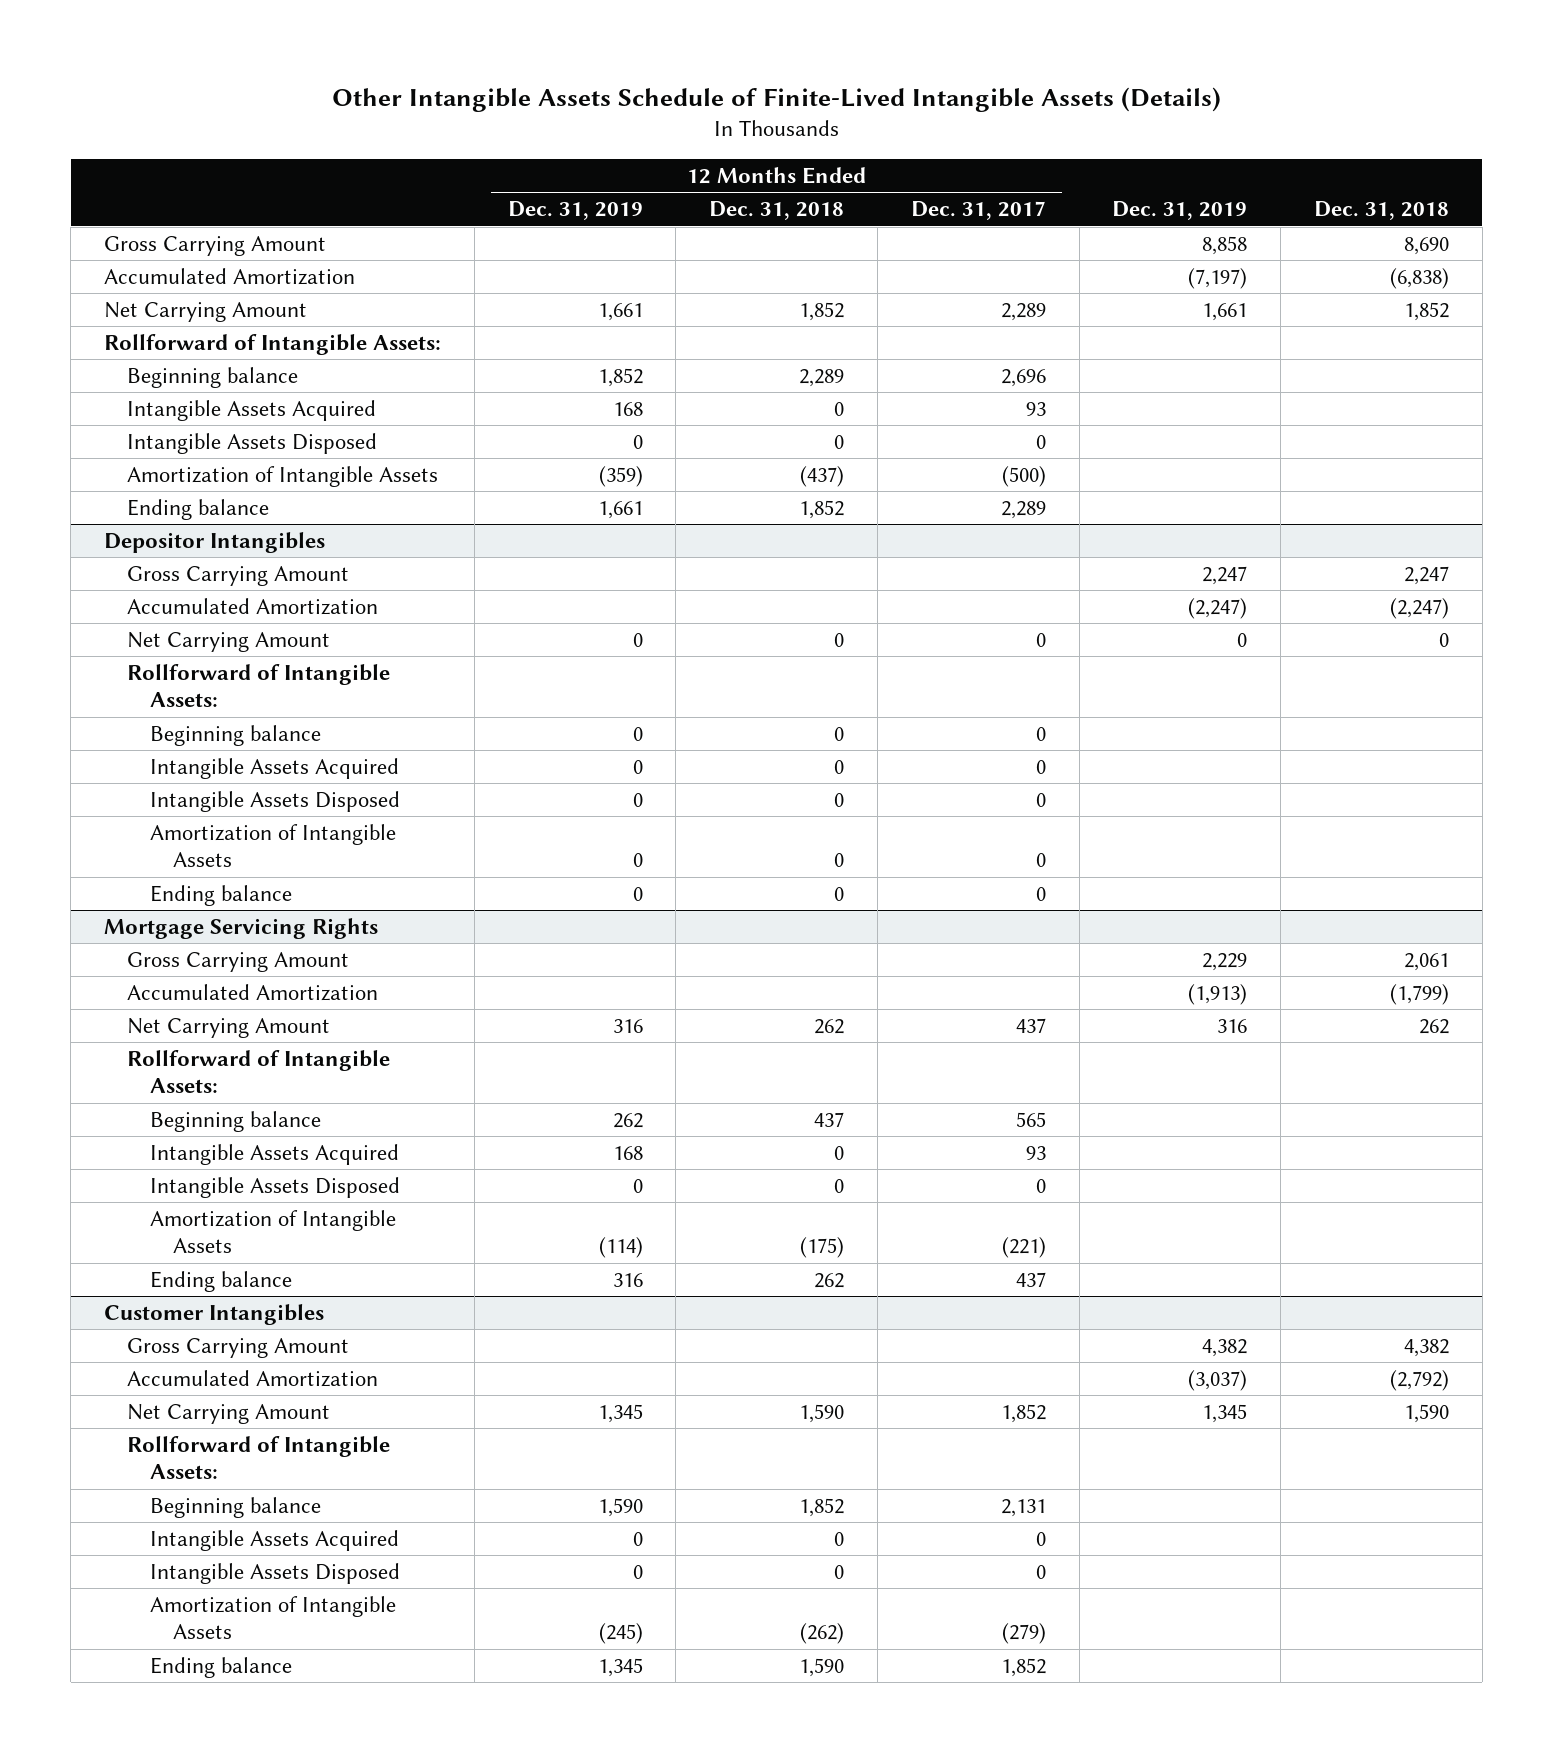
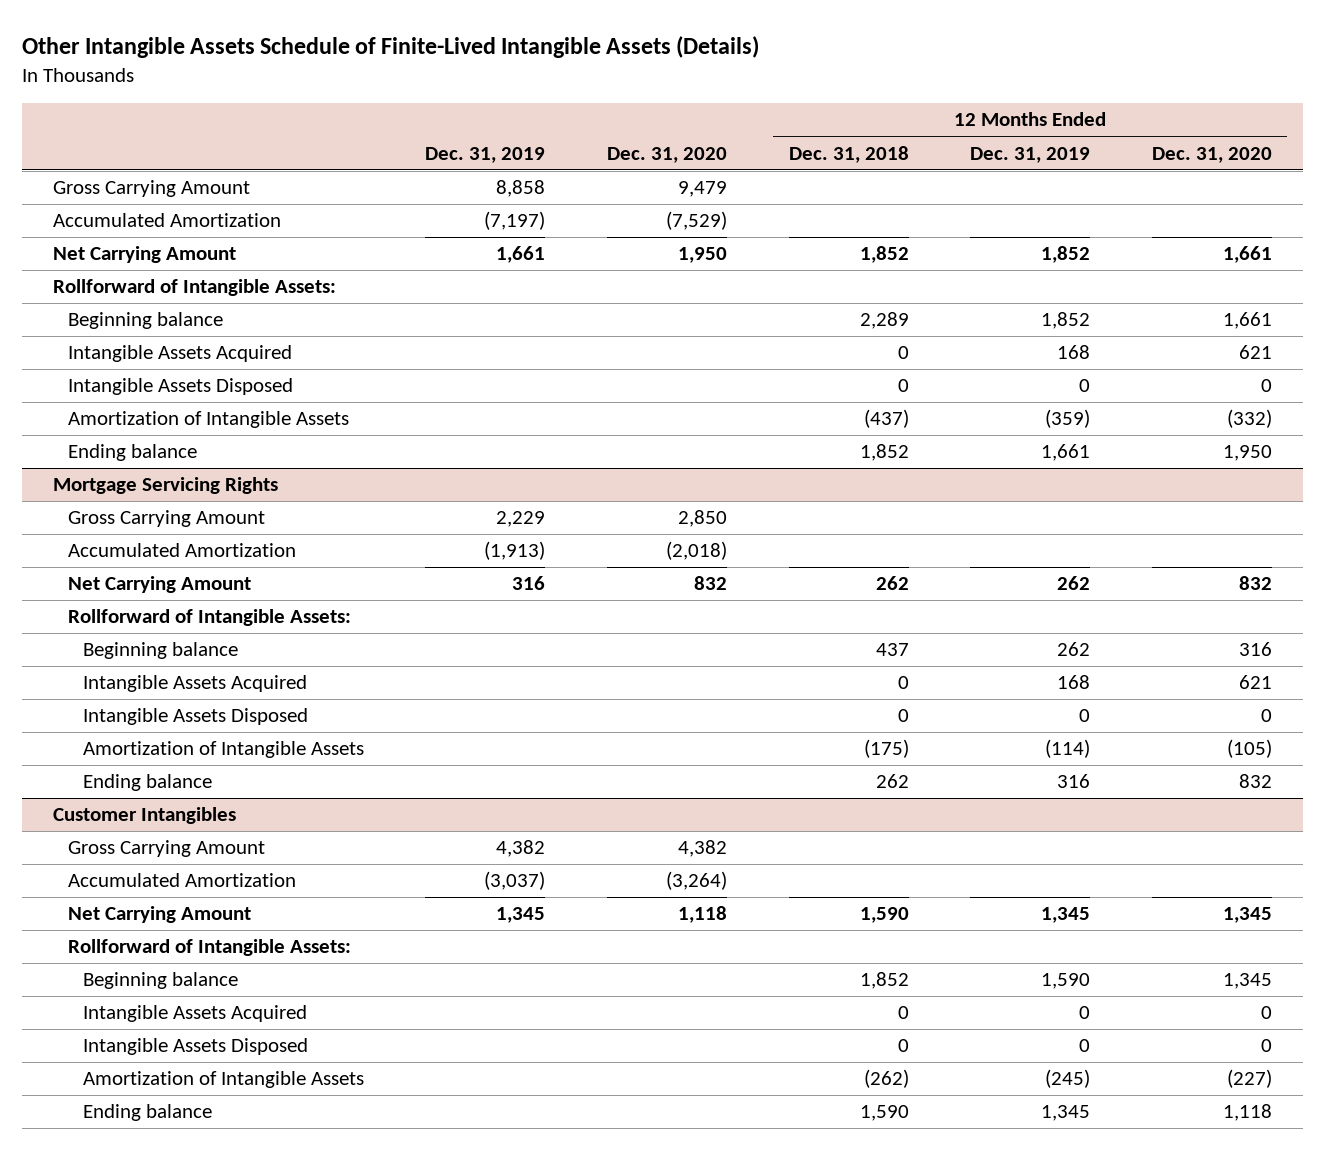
[910,201,1046,221] Dec. 31, 2017 -> none
[1313,201,1449,221] Dec. 31, 2018 -> none
none -> [607,146,728,163] Dec. 31, 2020
none -> [1152,146,1273,163] Dec. 31, 2020
[597,303,643,322] 1,661 -> [1041,246,1091,264] 1,852
[104,532,326,554] Depositor Intangibles -> none
[127,566,350,587] Gross Carrying Amount -> none
[127,598,379,616] Accumulated Amortization -> none
[127,632,331,653] Net Carrying Amount -> none
[127,664,391,708] Rollforward of Intangible Assets: -> none
[150,725,322,747] Beginning balance -> none
[150,758,400,780] Intangible Assets Acquired -> none
[150,791,401,813] Intangible Assets Disposed -> none
[150,824,397,868] Amortization of Intangible Assets -> none
[150,885,293,907] Ending balance -> none
[612,1019,643,1034] 316 -> [1057,576,1091,591] 262

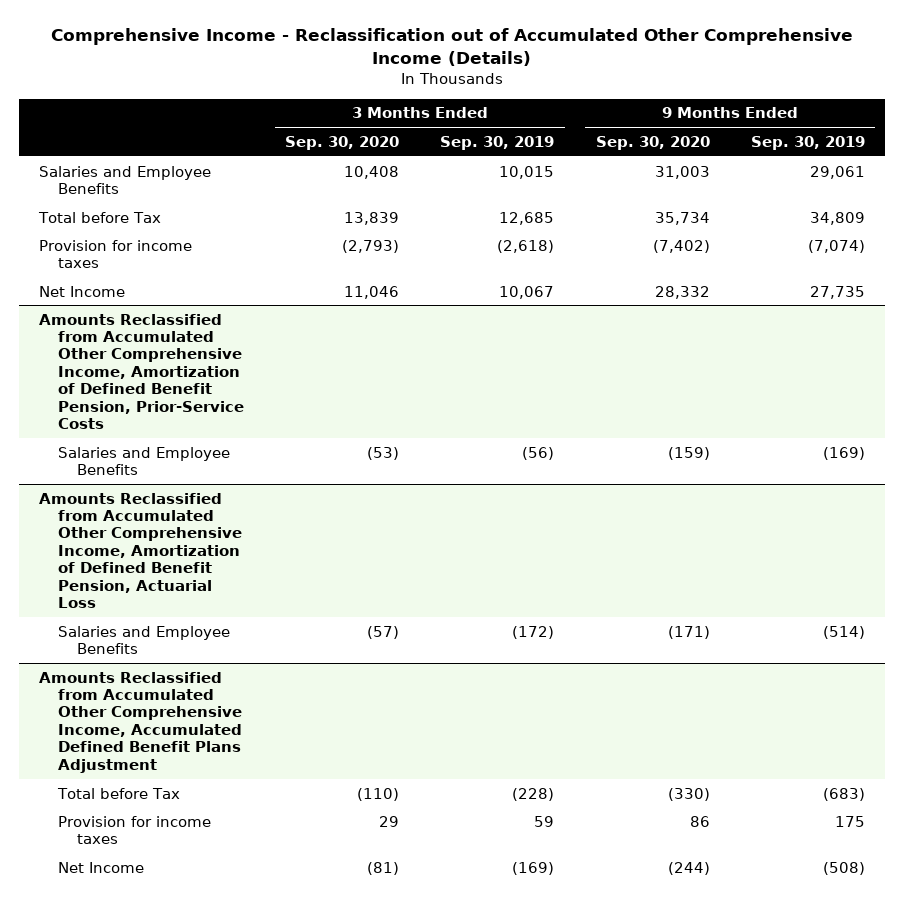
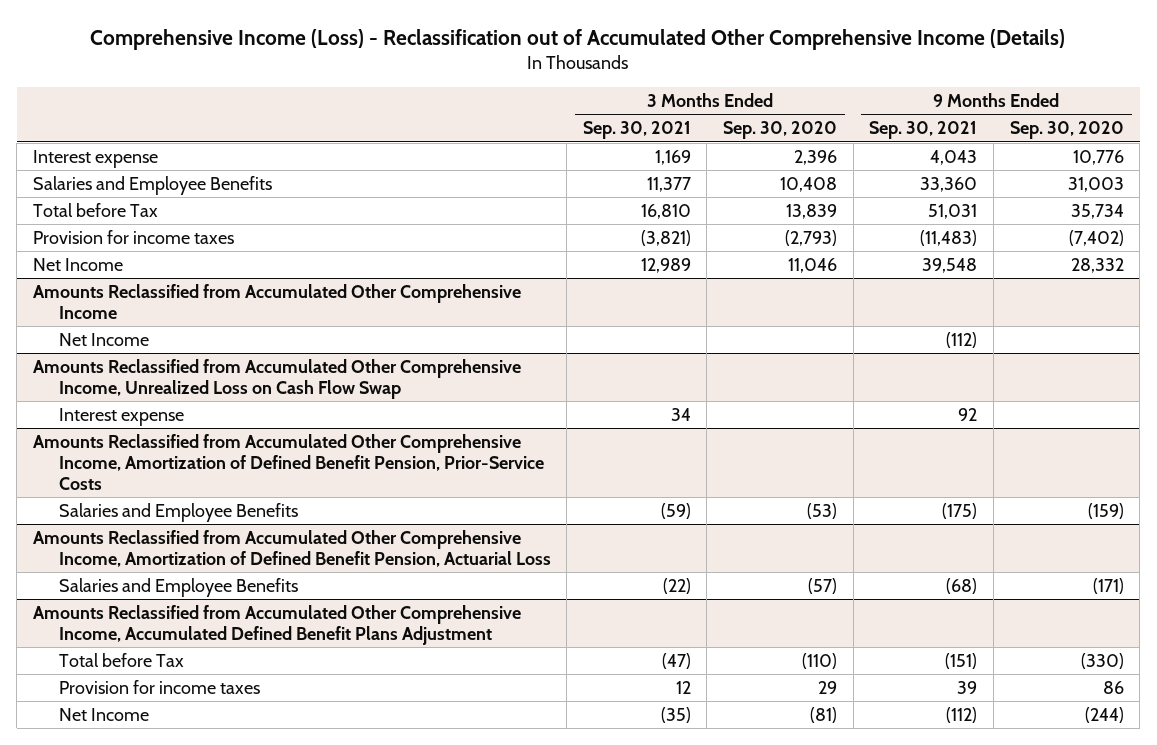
[50,28,853,67] Comprehensive Income - Reclassification out of Accumulated Other Comprehensive Income (Details) -> [90,28,1066,50] Comprehensive Income (Loss) - Reclassification out of Accumulated Other Comprehensive Income (Details)
[440,135,555,150] Sep. 30, 2019 -> none
[750,135,865,150] Sep. 30, 2019 -> none
none -> [582,121,691,140] Sep. 30, 2021
none -> [869,121,978,140] Sep. 30, 2021
none -> [33,149,159,168] Interest expense
none -> [33,283,522,319] Amounts Reclassified from Accumulated Other Comprehensive Income
none -> [58,332,149,346] Net Income
none -> [33,358,522,399] Amounts Reclassified from Accumulated Other Comprehensive Income, Unrealized Loss on Cash Flow Swap
none -> [58,407,184,426] Interest expense

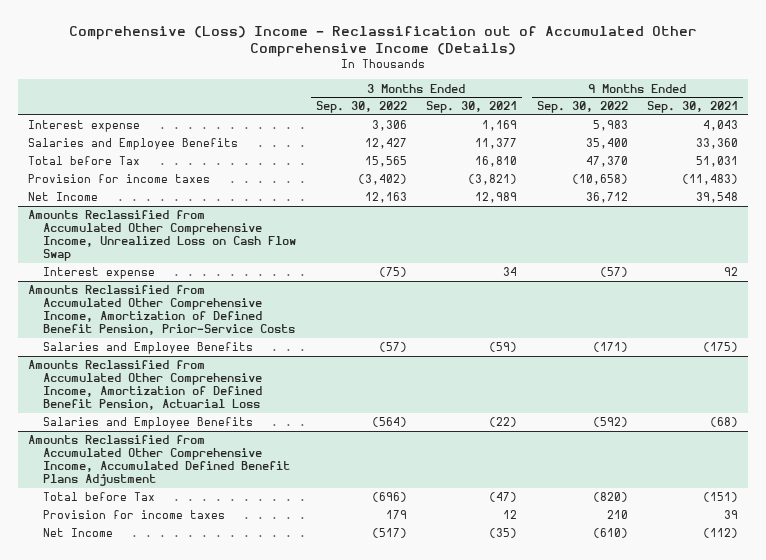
[90,28,1066,50] Comprehensive Income (Loss) - Reclassification out of Accumulated Other Comprehensive Income (Details) -> [68,25,697,58] Comprehensive (Loss) Income - Reclassification out of Accumulated Other Comprehensive Income (Details)
[723,121,838,140] Sep. 30, 2020 -> none
[1009,121,1124,140] Sep. 30, 2020 -> none
none -> [315,101,407,114] Sep. 30, 2022
none -> [536,101,628,114] Sep. 30, 2022
[33,283,522,319] Amounts Reclassified from Accumulated Other Comprehensive Income -> none
[58,332,149,346] Net Income -> none

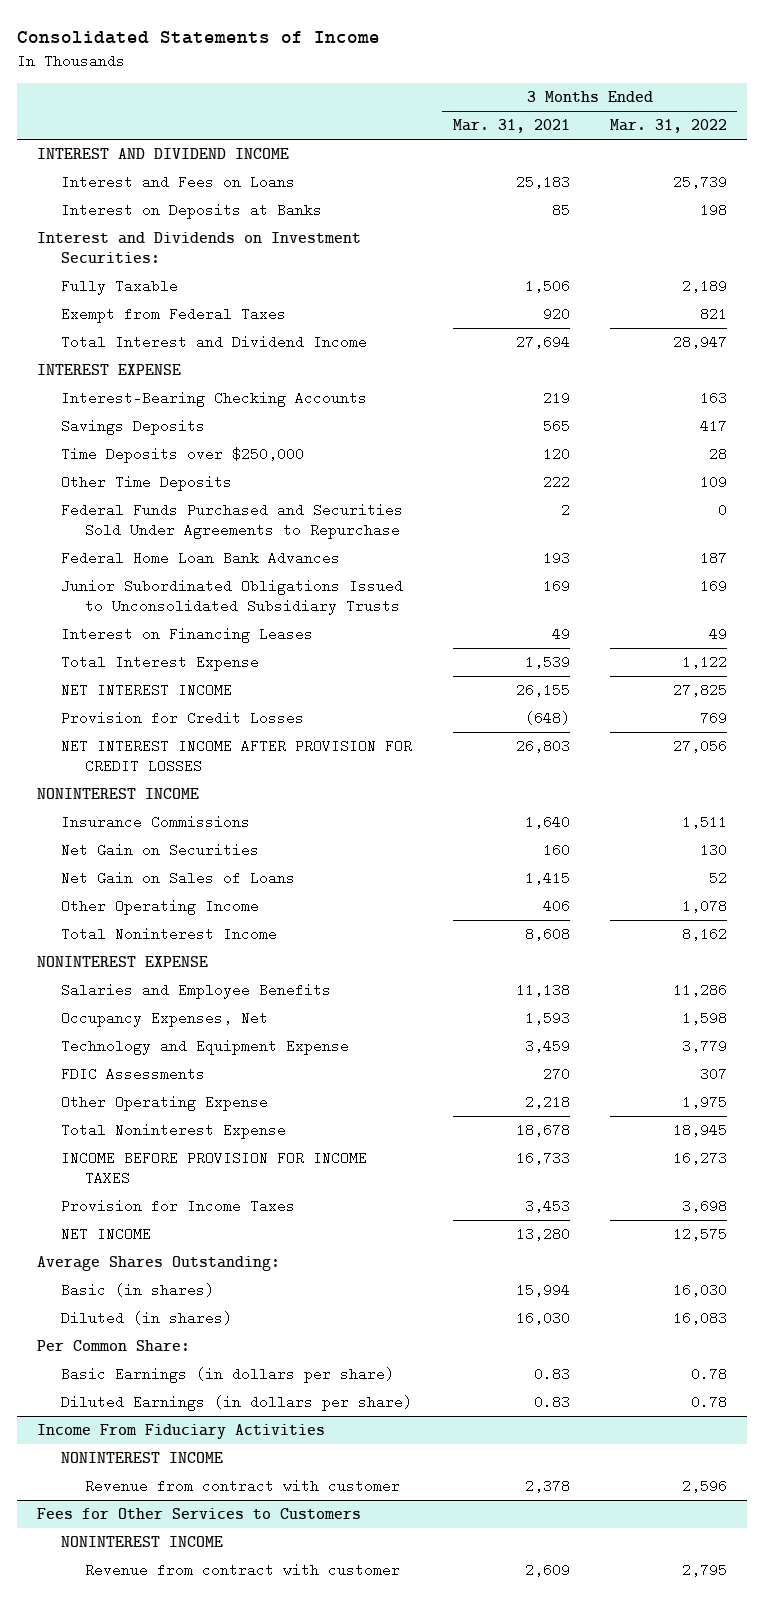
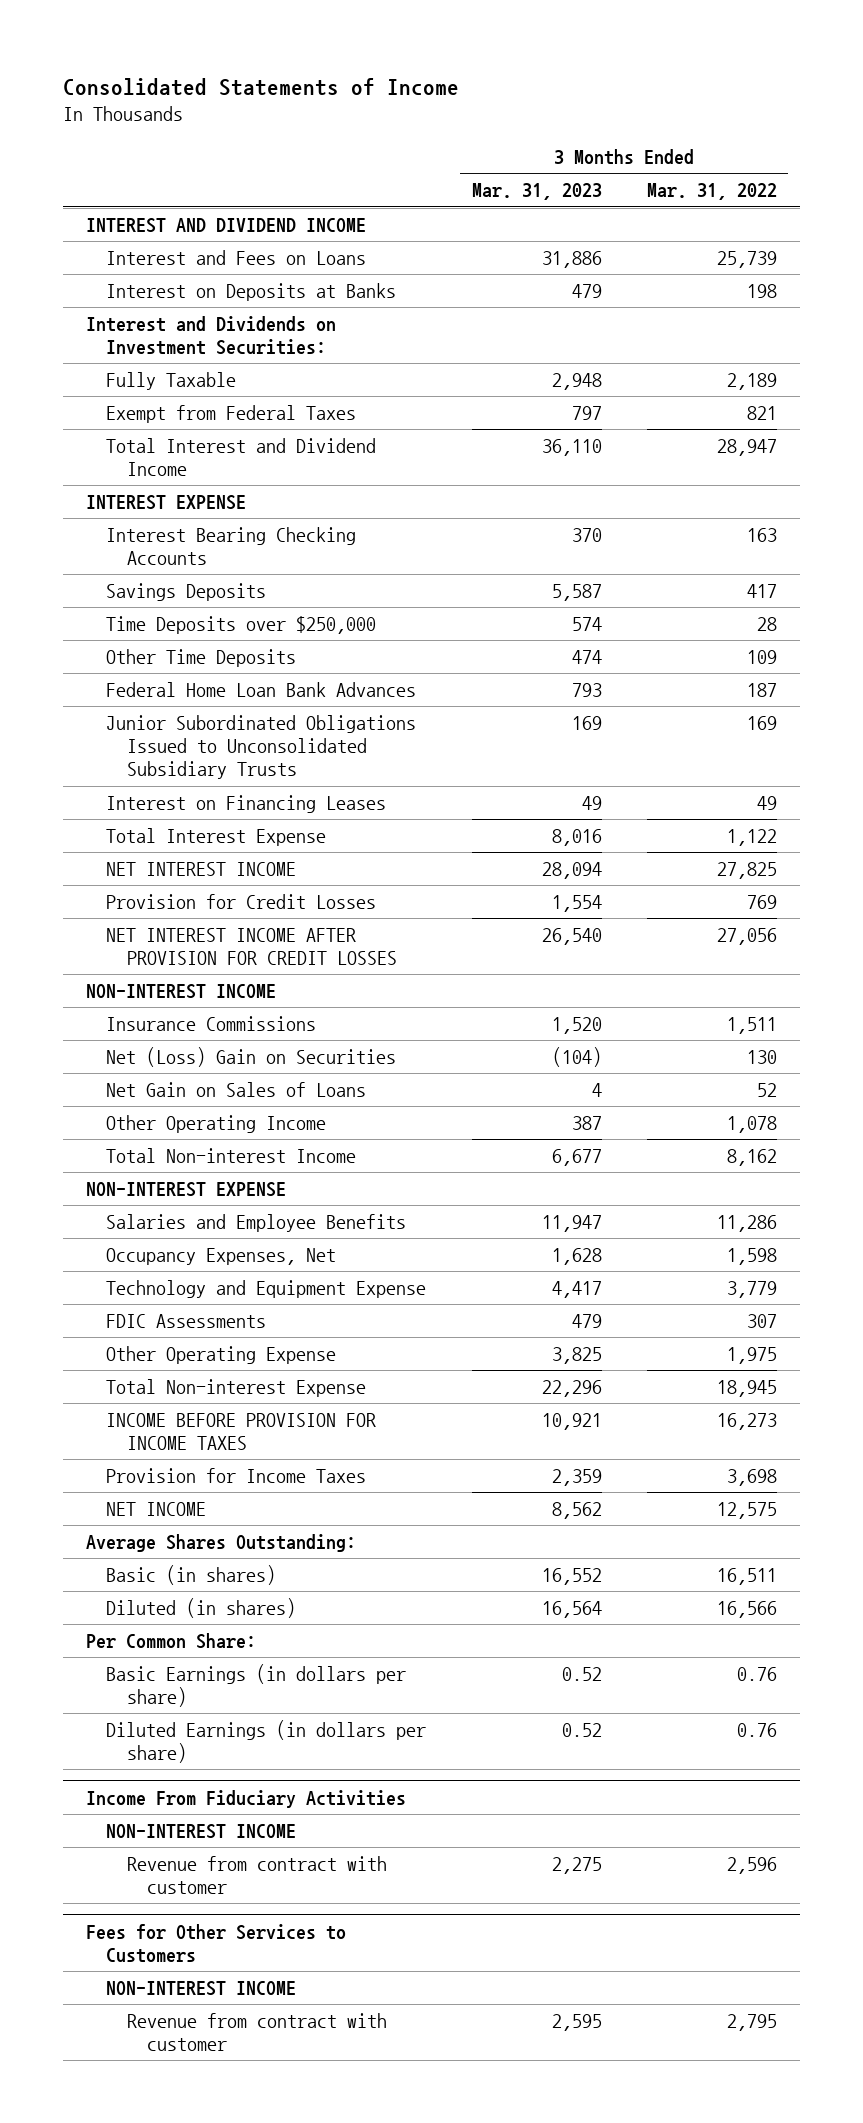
[452,119,570,134] Mar. 31, 2021 -> none
none -> [471,183,602,201] Mar. 31, 2023
[61,391,368,408] Interest-Bearing Checking Accounts -> [106,527,357,566] Interest Bearing Checking Accounts
[61,503,404,540] Federal Funds Purchased and Securities Sold Under Agreements to Repurchase -> none
[37,788,200,800] NONINTEREST INCOME -> [85,984,276,1000] NON-INTEREST INCOME
[61,843,260,858] Net Gain on Securities -> [106,1047,397,1068] Net (Loss) Gain on Securities
[61,927,278,942] Total Noninterest Income -> [106,1148,357,1164] Total Non-interest Income
[37,956,209,968] NONINTEREST EXPENSE -> [85,1182,286,1198] NON-INTEREST EXPENSE
[61,1123,287,1140] Total Noninterest Expense -> [106,1379,367,1398] Total Non-interest Expense
[673,1283,728,1298] 16,030 -> [717,1568,778,1586] 16,511
[673,1311,728,1326] 16,083 -> [717,1601,778,1619] 16,566
[691,1367,728,1382] 0.78 -> [737,1667,778,1682] 0.76
[691,1395,728,1410] 0.78 -> [737,1723,778,1738] 0.76
[61,1452,224,1464] NONINTEREST INCOME -> [106,1824,297,1840] NON-INTEREST INCOME
[61,1536,224,1548] NONINTEREST INCOME -> [106,1981,297,1997] NON-INTEREST INCOME

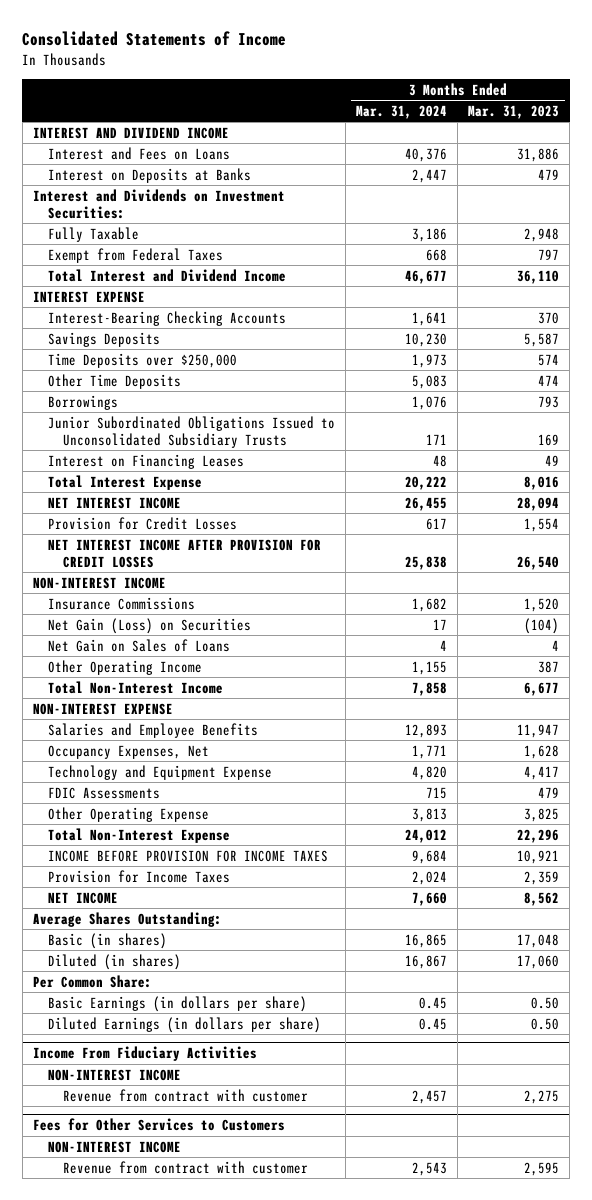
[647,183,778,201] Mar. 31, 2022 -> none
none -> [356,104,448,119] Mar. 31, 2024
[106,527,357,566] Interest Bearing Checking Accounts -> [48,310,287,326] Interest-Bearing Checking Accounts
[106,682,417,698] Federal Home Loan Bank Advances -> [48,394,119,410] Borrowings
[106,1047,397,1068] Net (Loss) Gain on Securities -> [48,617,252,634] Net Gain (Loss) on Securities
[106,1148,357,1164] Total Non-interest Income -> [48,680,224,694] Total Non-Interest Income
[106,1379,367,1398] Total Non-interest Expense -> [48,827,231,843] Total Non-Interest Expense
[541,1568,602,1586] 16,552 -> [517,933,560,948] 17,048
[541,1601,602,1619] 16,564 -> [517,954,560,969] 17,060
[561,1667,602,1682] 0.52 -> [531,996,560,1009] 0.50
[561,1723,602,1738] 0.52 -> [531,1017,560,1030] 0.50

